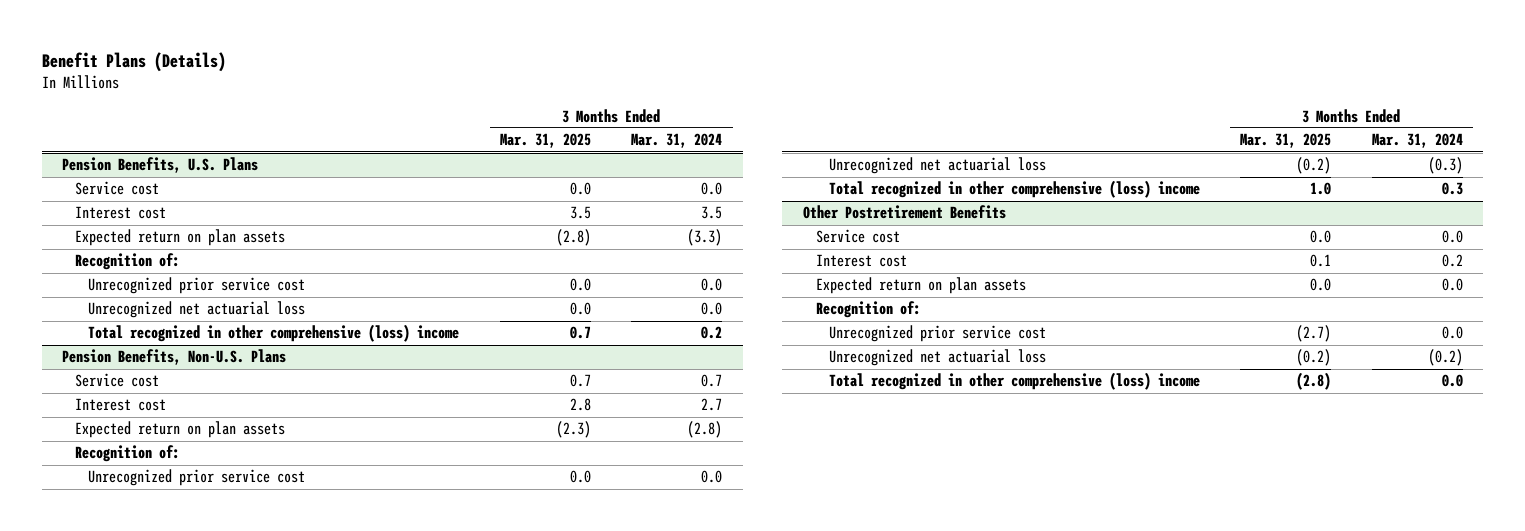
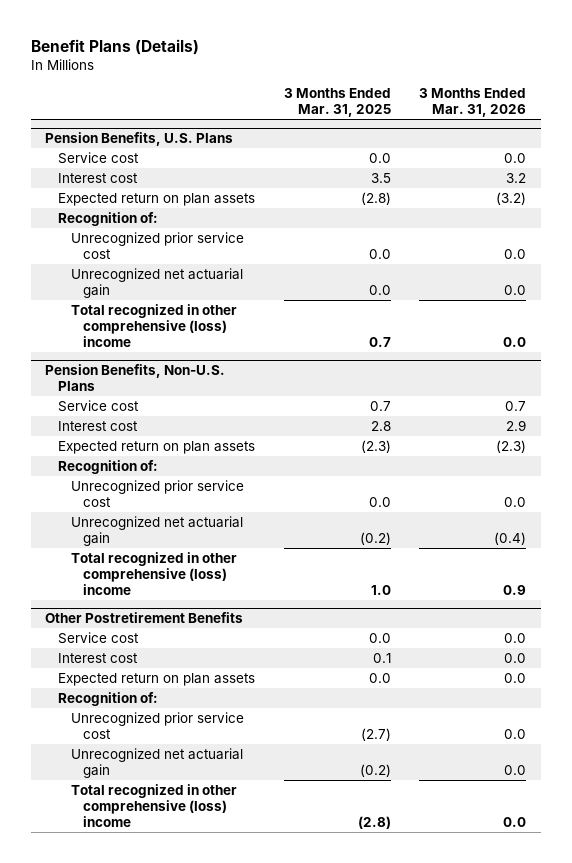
[631,133,723,149] Mar. 31, 2024 -> none
none -> [419,87,527,118] 3 Months Ended Mar. 31, 2026
[88,301,306,319] Unrecognized net actuarial loss -> [70,267,243,299] Unrecognized net actuarial gain
[828,157,1046,175] Unrecognized net actuarial loss -> [70,515,243,547] Unrecognized net actuarial gain
[828,349,1046,367] Unrecognized net actuarial loss -> [70,747,243,779] Unrecognized net actuarial gain

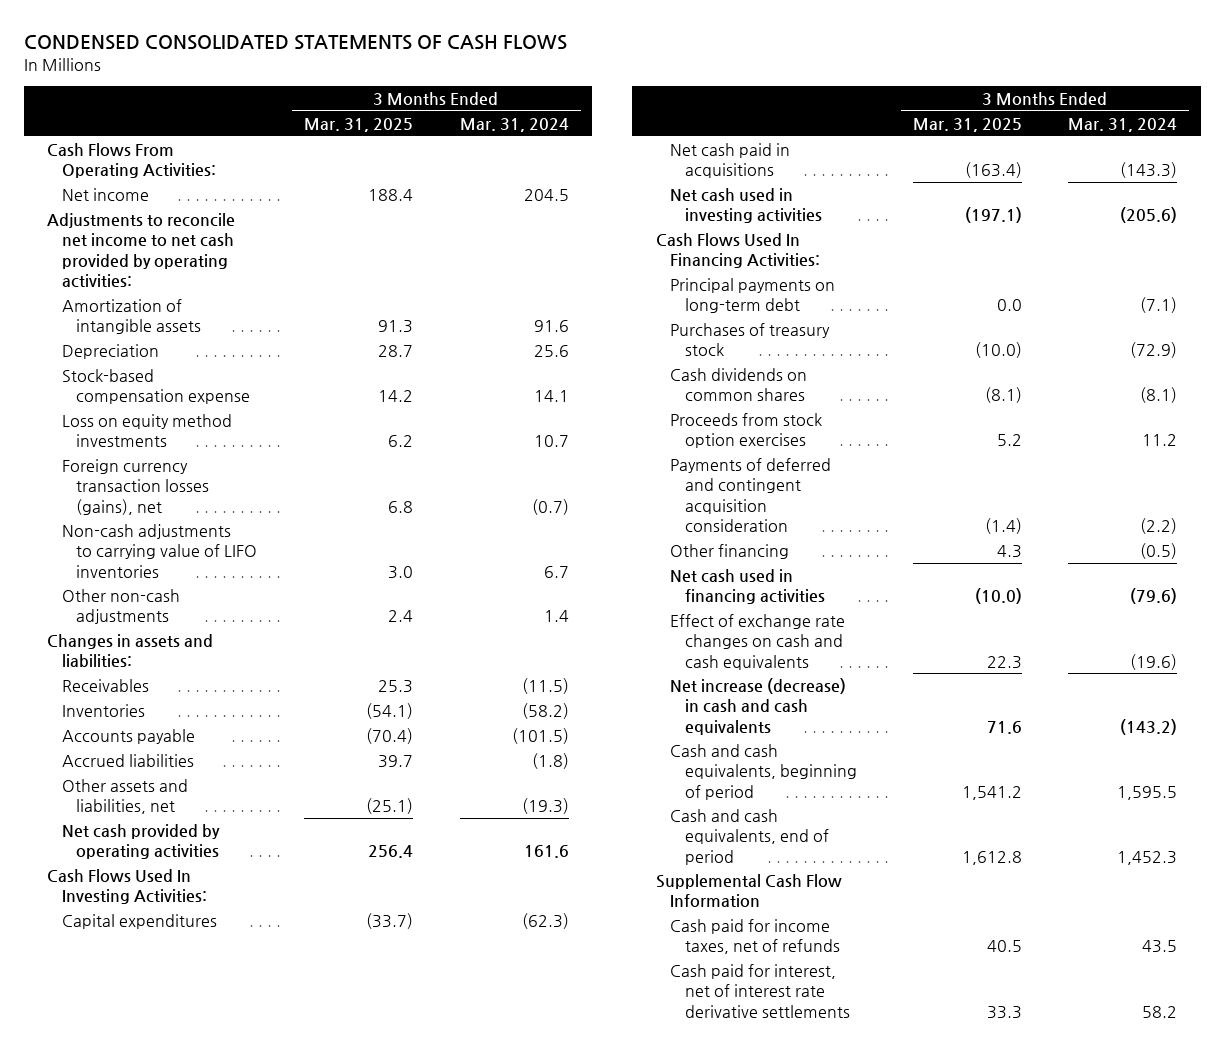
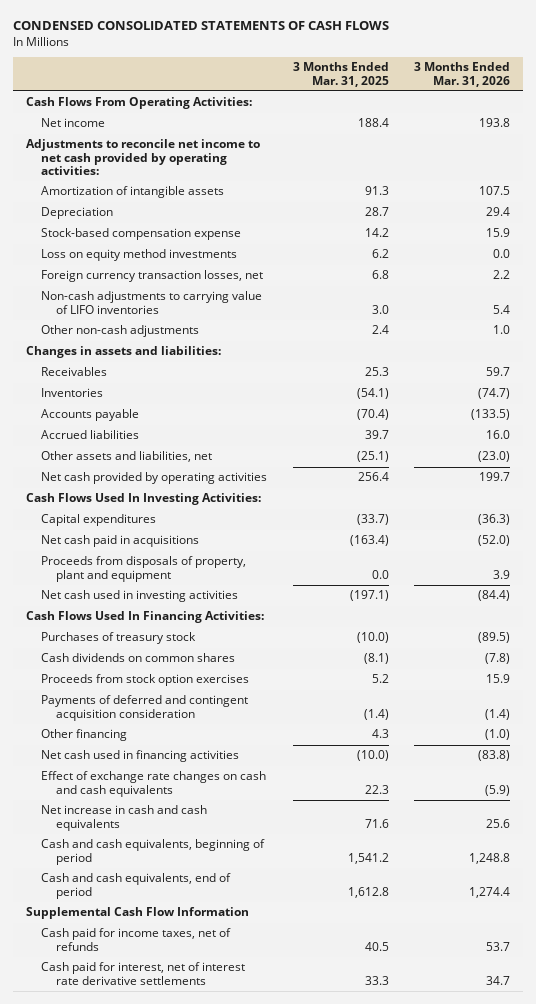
[459,117,569,132] Mar. 31, 2024 -> none
none -> [414,62,511,87] 3 Months Ended Mar. 31, 2026
[61,459,210,515] Foreign currency transaction losses (gains), net -> [40,270,263,283] Foreign currency transaction losses, net
none -> [40,556,246,582] Proceeds from disposals of property, plant and equipment
[670,278,836,314] Principal payments on long-term debt -> none
[670,678,847,735] Net increase (decrease) in cash and cash equivalents -> [40,805,207,831] Net increase in cash and cash equivalents

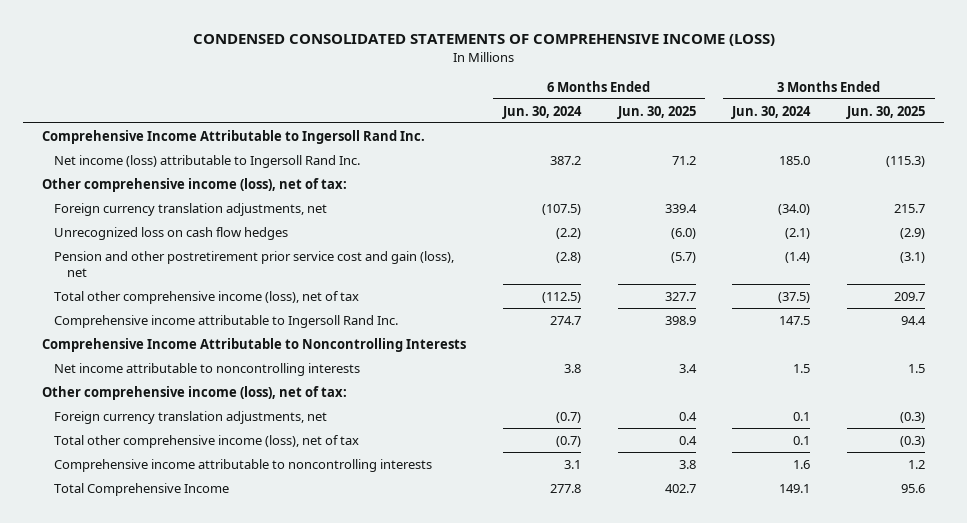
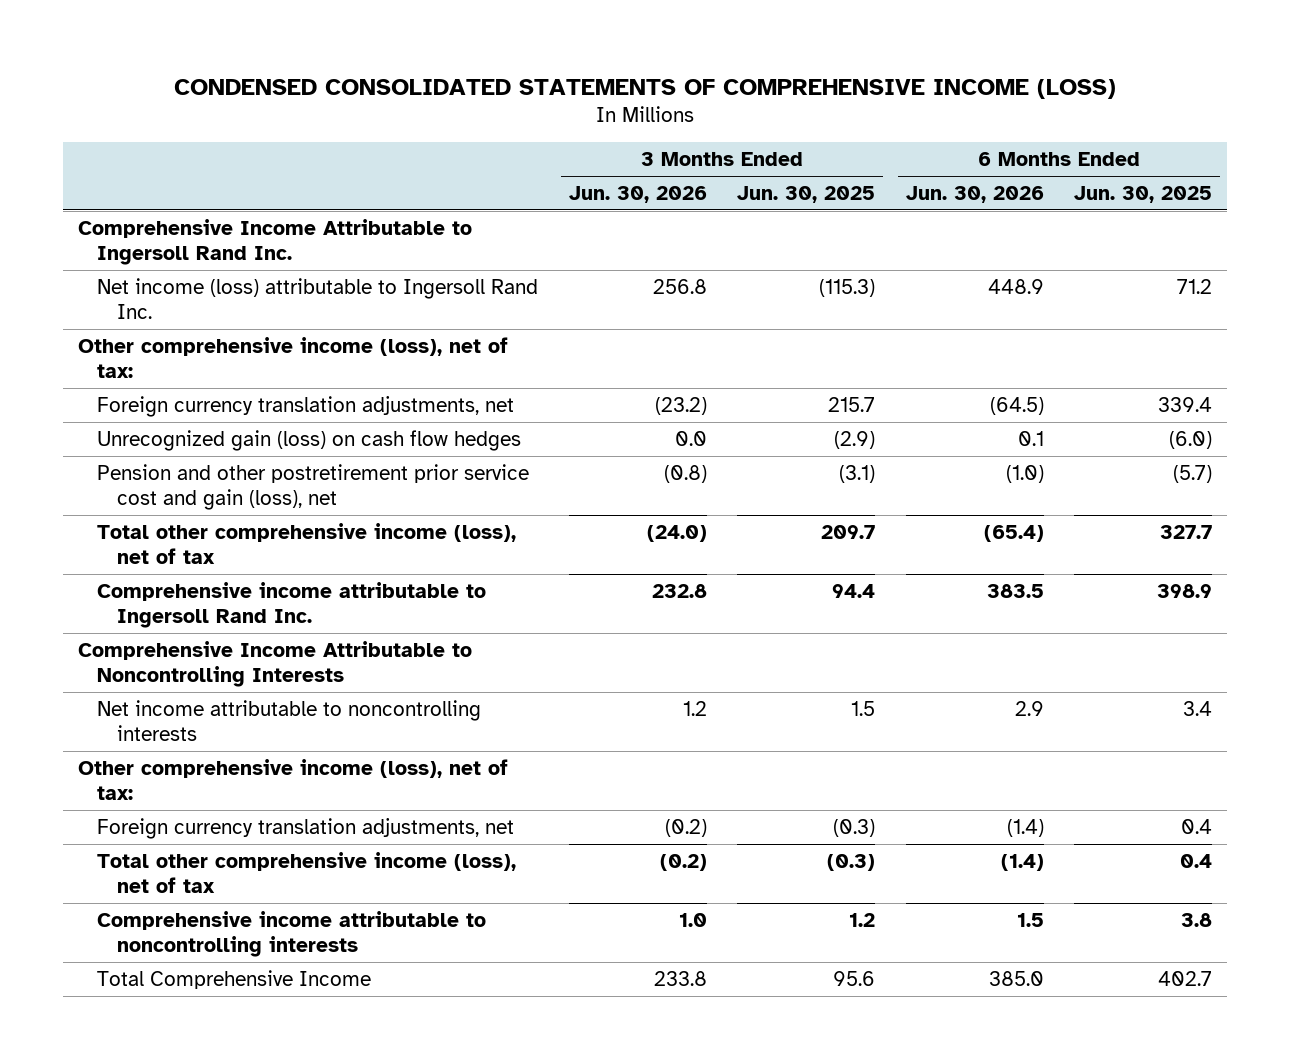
[501,105,582,119] Jun. 30, 2024 -> none
[731,105,812,119] Jun. 30, 2024 -> none
none -> [568,185,707,203] Jun. 30, 2026
none -> [905,185,1044,203] Jun. 30, 2026
[54,226,289,240] Unrecognized loss on cash flow hedges -> [97,429,522,451] Unrecognized gain (loss) on cash flow hedges

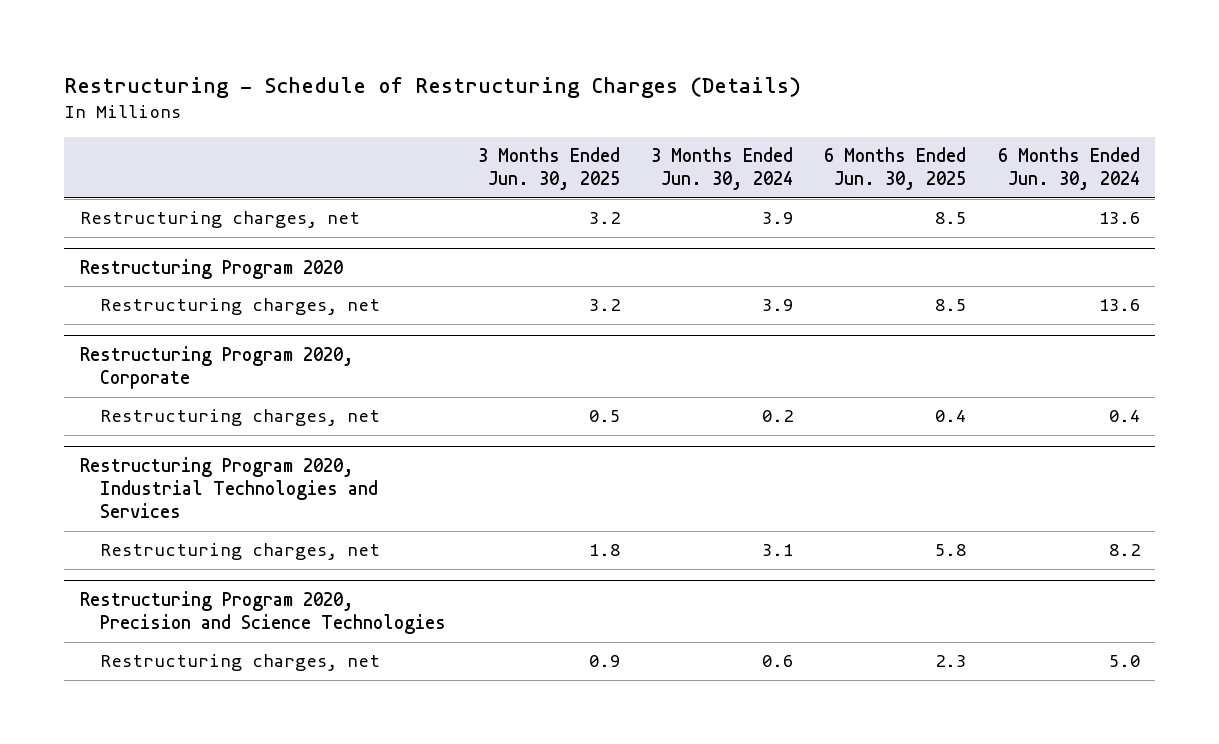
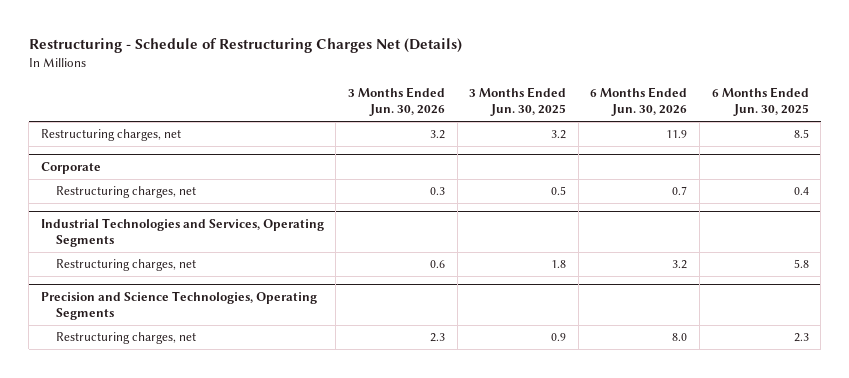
[64,77,802,99] Restructuring - Schedule of Restructuring Charges (Details) -> [28,38,462,54] Restructuring - Schedule of Restructuring Charges Net (Details)
[650,147,793,191] 3 Months Ended Jun. 30, 2024 -> none
[997,147,1140,191] 6 Months Ended Jun. 30, 2024 -> none
none -> [348,86,446,117] 3 Months Ended Jun. 30, 2026
none -> [590,86,688,117] 6 Months Ended Jun. 30, 2026
[79,258,343,279] Restructuring Program 2020 -> none
[100,298,381,316] Restructuring charges, net -> none
[79,345,354,390] Restructuring Program 2020, Corporate -> none
none -> [40,161,101,174] Corporate
[79,456,379,519] Restructuring Program 2020, Industrial Technologies and Services -> none
none -> [40,217,324,248] Industrial Technologies and Services, Operating Segments
[79,590,447,635] Restructuring Program 2020, Precision and Science Technologies -> none
none -> [40,290,317,321] Precision and Science Technologies, Operating Segments

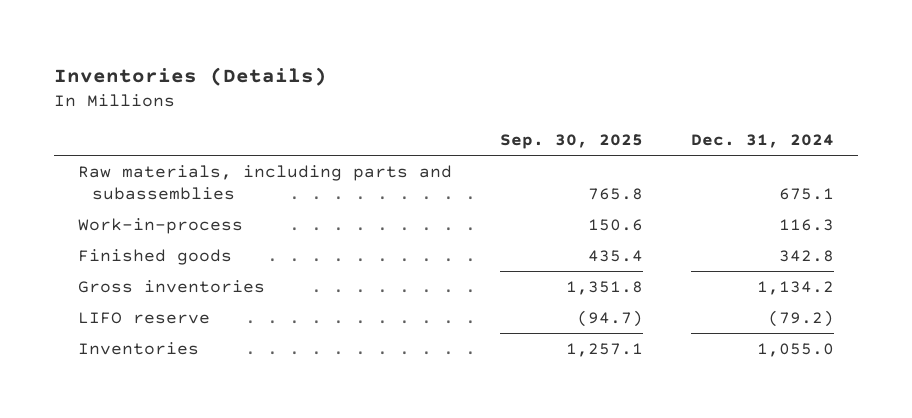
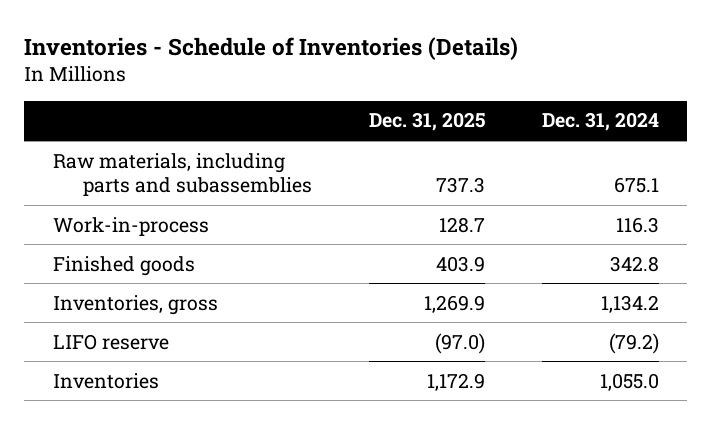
[53,66,327,86] Inventories (Details) -> [24,36,519,60] Inventories - Schedule of Inventories (Details)
[500,134,644,150] Sep. 30, 2025 -> none
none -> [368,112,485,132] Dec. 31, 2025
[77,279,265,293] Gross inventories -> [52,294,218,315] Inventories, gross

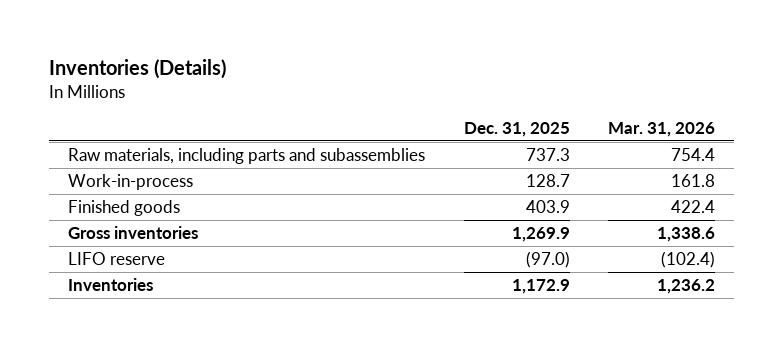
[24,36,519,60] Inventories - Schedule of Inventories (Details) -> [48,58,226,79] Inventories (Details)
[541,112,659,132] Dec. 31, 2024 -> none
none -> [608,121,716,137] Mar. 31, 2026
[52,294,218,315] Inventories, gross -> [68,226,199,240] Gross inventories

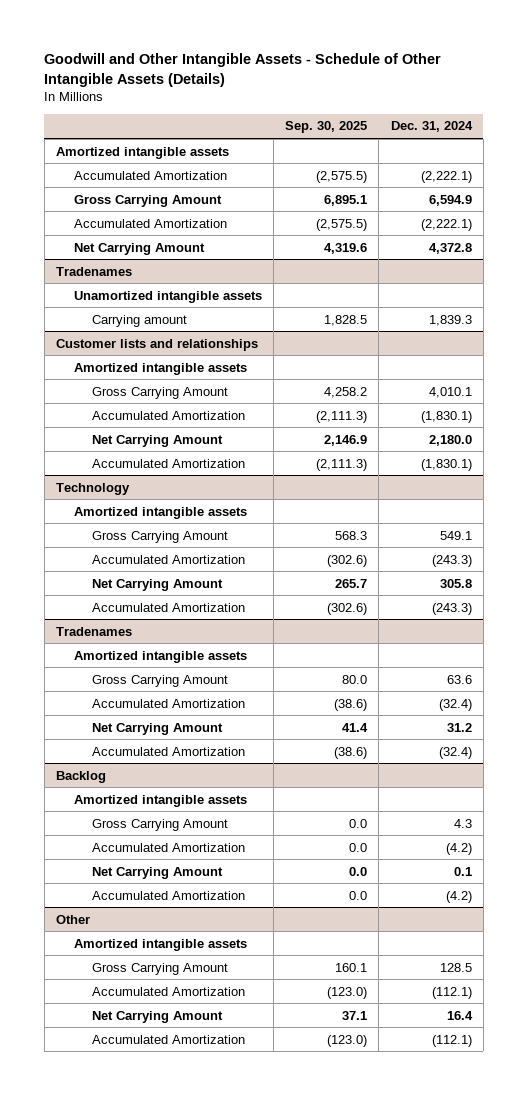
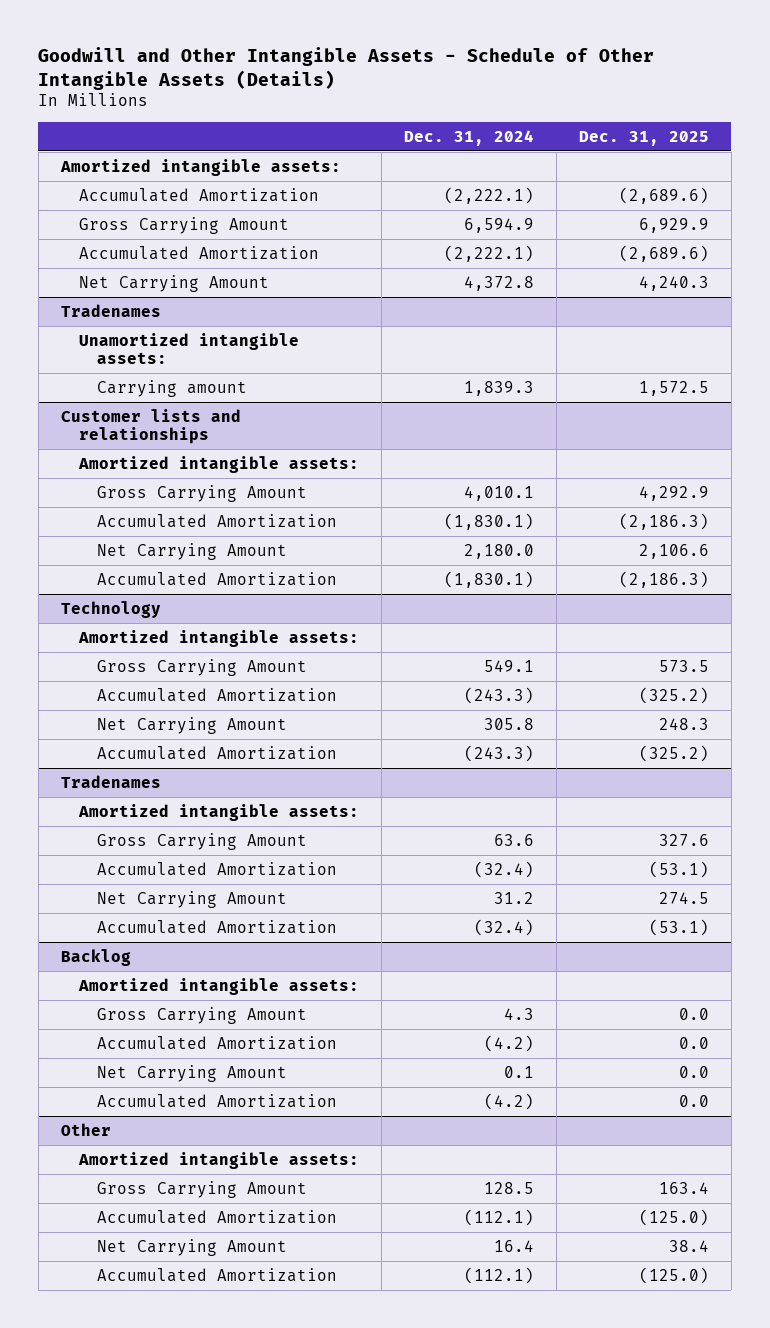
[285,121,368,134] Sep. 30, 2025 -> none
none -> [578,130,709,146] Dec. 31, 2025
[55,146,229,159] Amortized intangible assets -> [59,158,341,176] Amortized intangible assets:
[73,290,262,303] Unamortized intangible assets -> [78,332,299,365] Unamortized intangible assets:
[73,362,247,375] Amortized intangible assets -> [77,455,359,473] Amortized intangible assets:
[73,506,247,519] Amortized intangible assets -> [77,629,359,647] Amortized intangible assets:
[73,650,247,663] Amortized intangible assets -> [77,803,359,821] Amortized intangible assets:
[73,794,247,807] Amortized intangible assets -> [77,977,359,995] Amortized intangible assets:
[73,938,247,951] Amortized intangible assets -> [77,1151,359,1169] Amortized intangible assets:

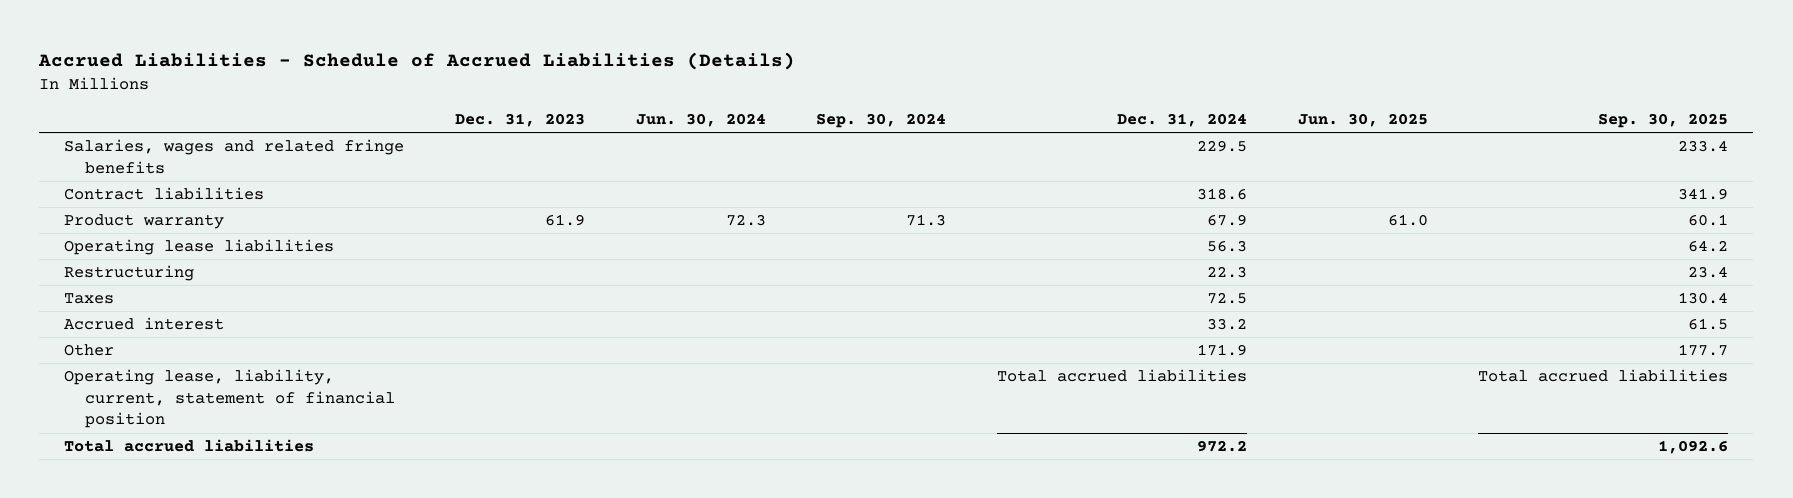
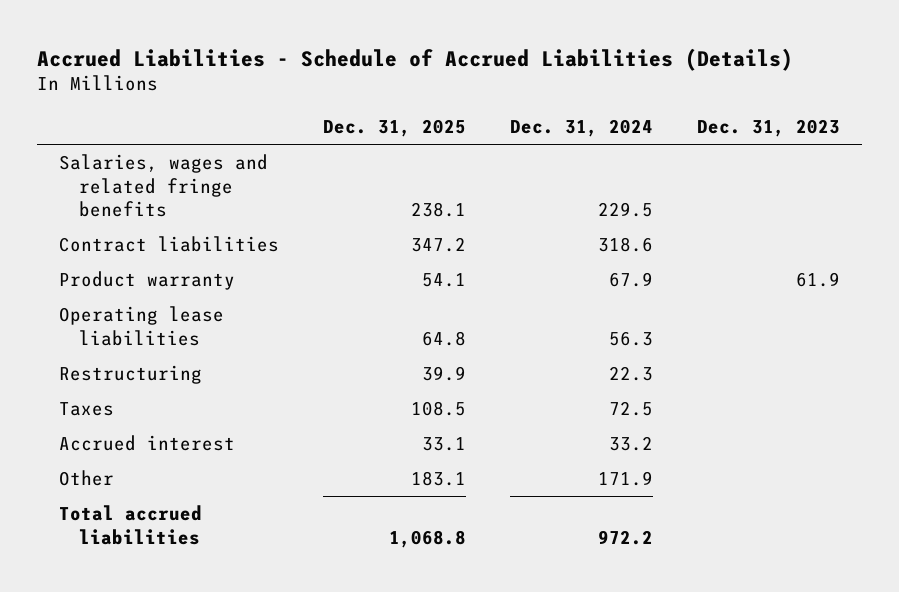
[635,113,766,128] Jun. 30, 2024 -> none
[816,113,947,129] Sep. 30, 2024 -> none
[1297,113,1428,128] Jun. 30, 2025 -> none
[1598,113,1729,129] Sep. 30, 2025 -> none
none -> [322,118,466,137] Dec. 31, 2025
[64,369,395,429] Operating lease, liability, current, statement of financial position -> none

